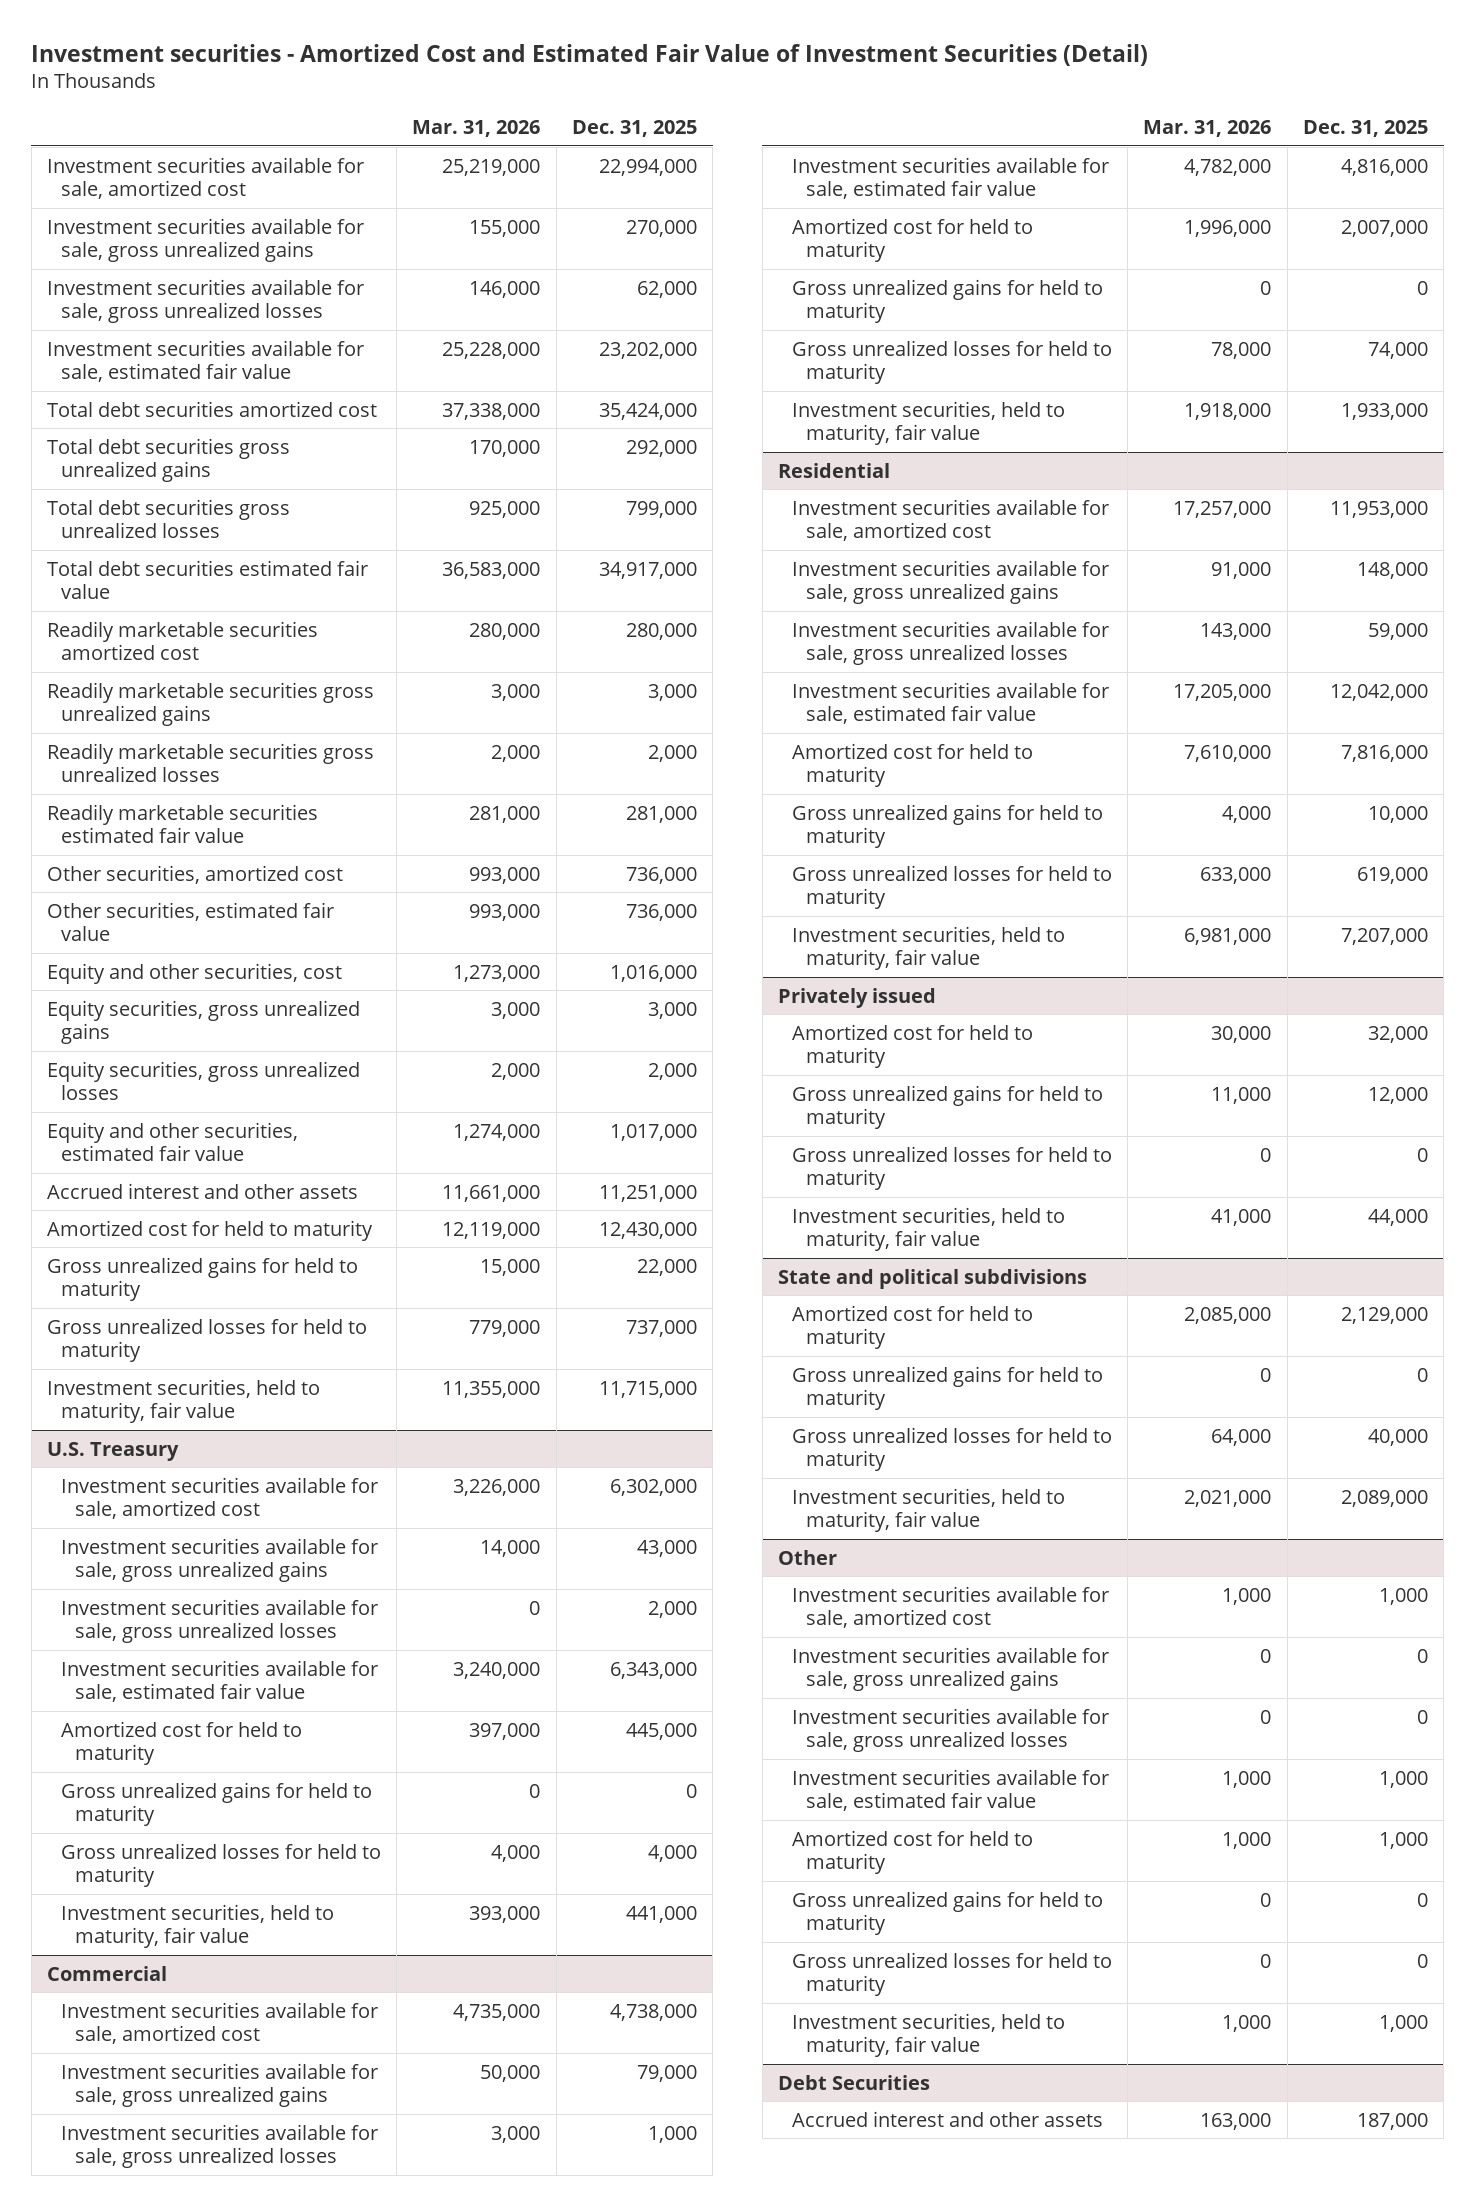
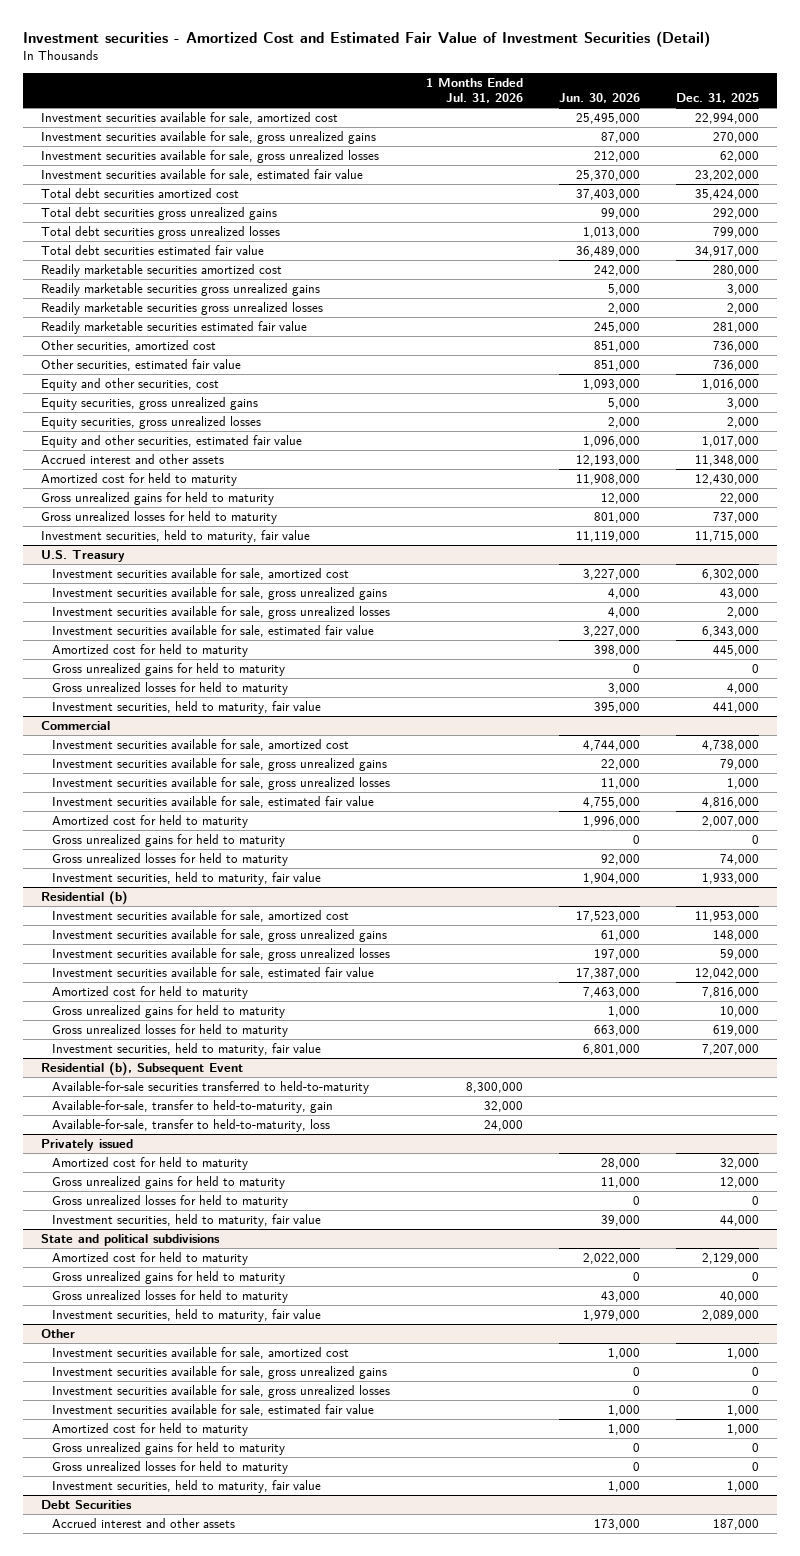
[412,119,541,137] Mar. 31, 2026 -> none
none -> [425,78,523,104] 1 Months Ended Jul. 31, 2026
none -> [558,93,640,104] Jun. 30, 2026
[598,1184,697,1202] 11,251,000 -> [694,454,759,466] 11,348,000
[777,462,890,478] Residential -> [40,890,128,905] Residential (b)
none -> [40,1061,243,1076] Residential (b), Subsequent Event
none -> [51,1080,369,1094] Available-for-sale securities transferred to held-to-maturity
none -> [51,1099,333,1113] Available-for-sale, transfer to held-to-maturity, gain
none -> [51,1118,330,1132] Available-for-sale, transfer to held-to-maturity, loss

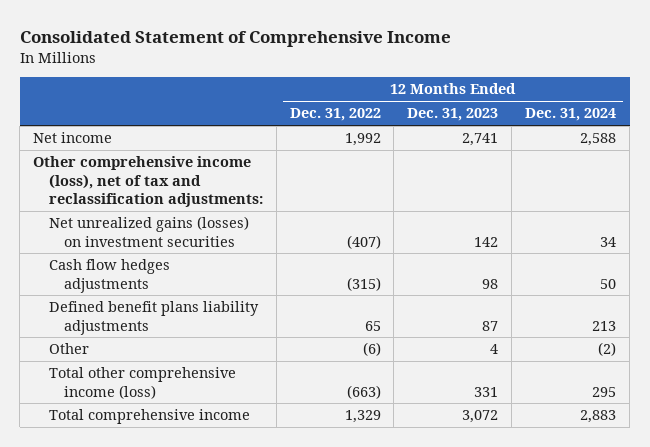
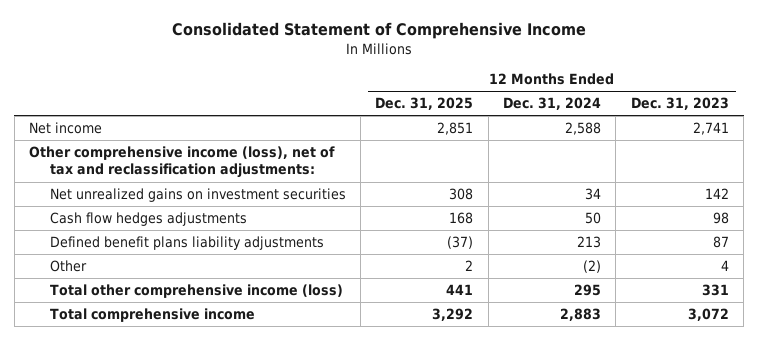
[289,108,381,122] Dec. 31, 2022 -> none
none -> [375,97,474,111] Dec. 31, 2025
[48,216,249,247] Net unrealized gains (losses) on investment securities -> [49,188,346,203] Net unrealized gains on investment securities

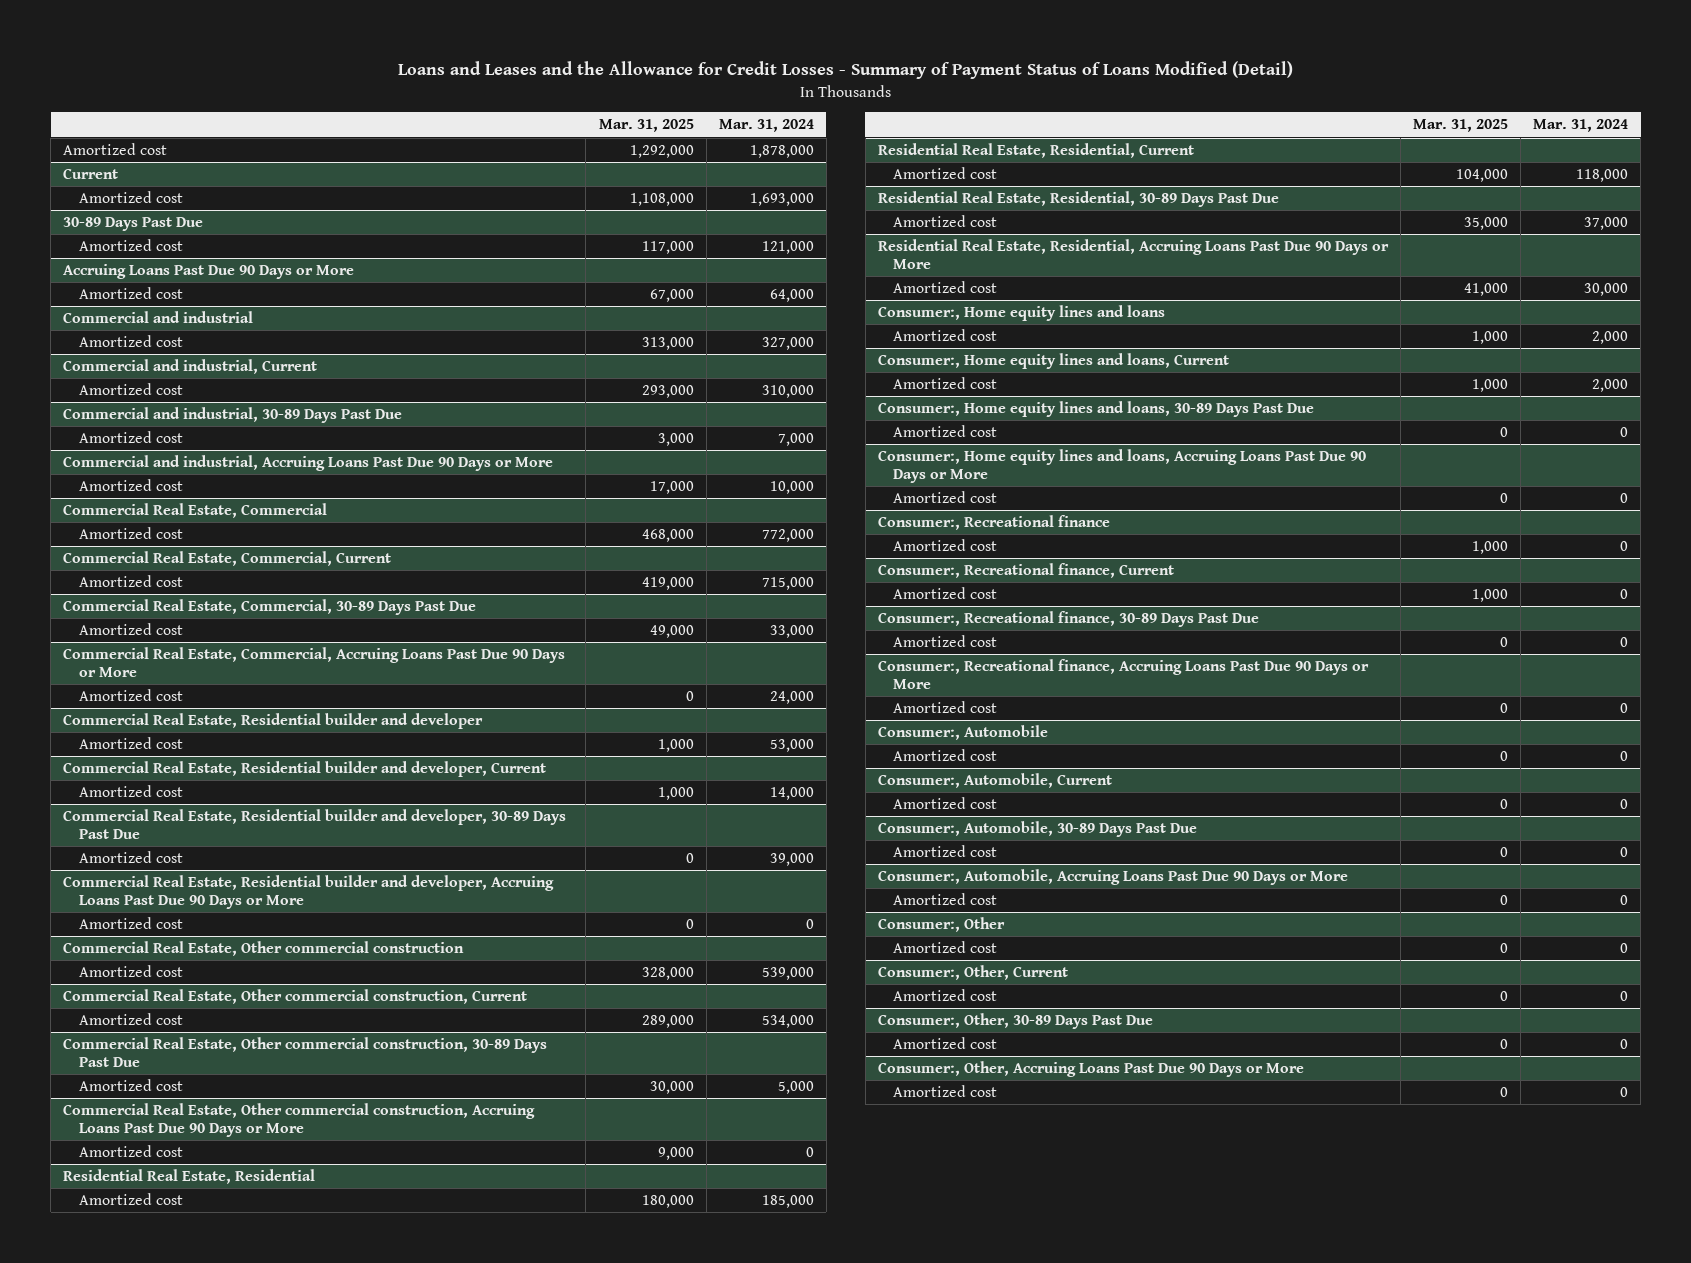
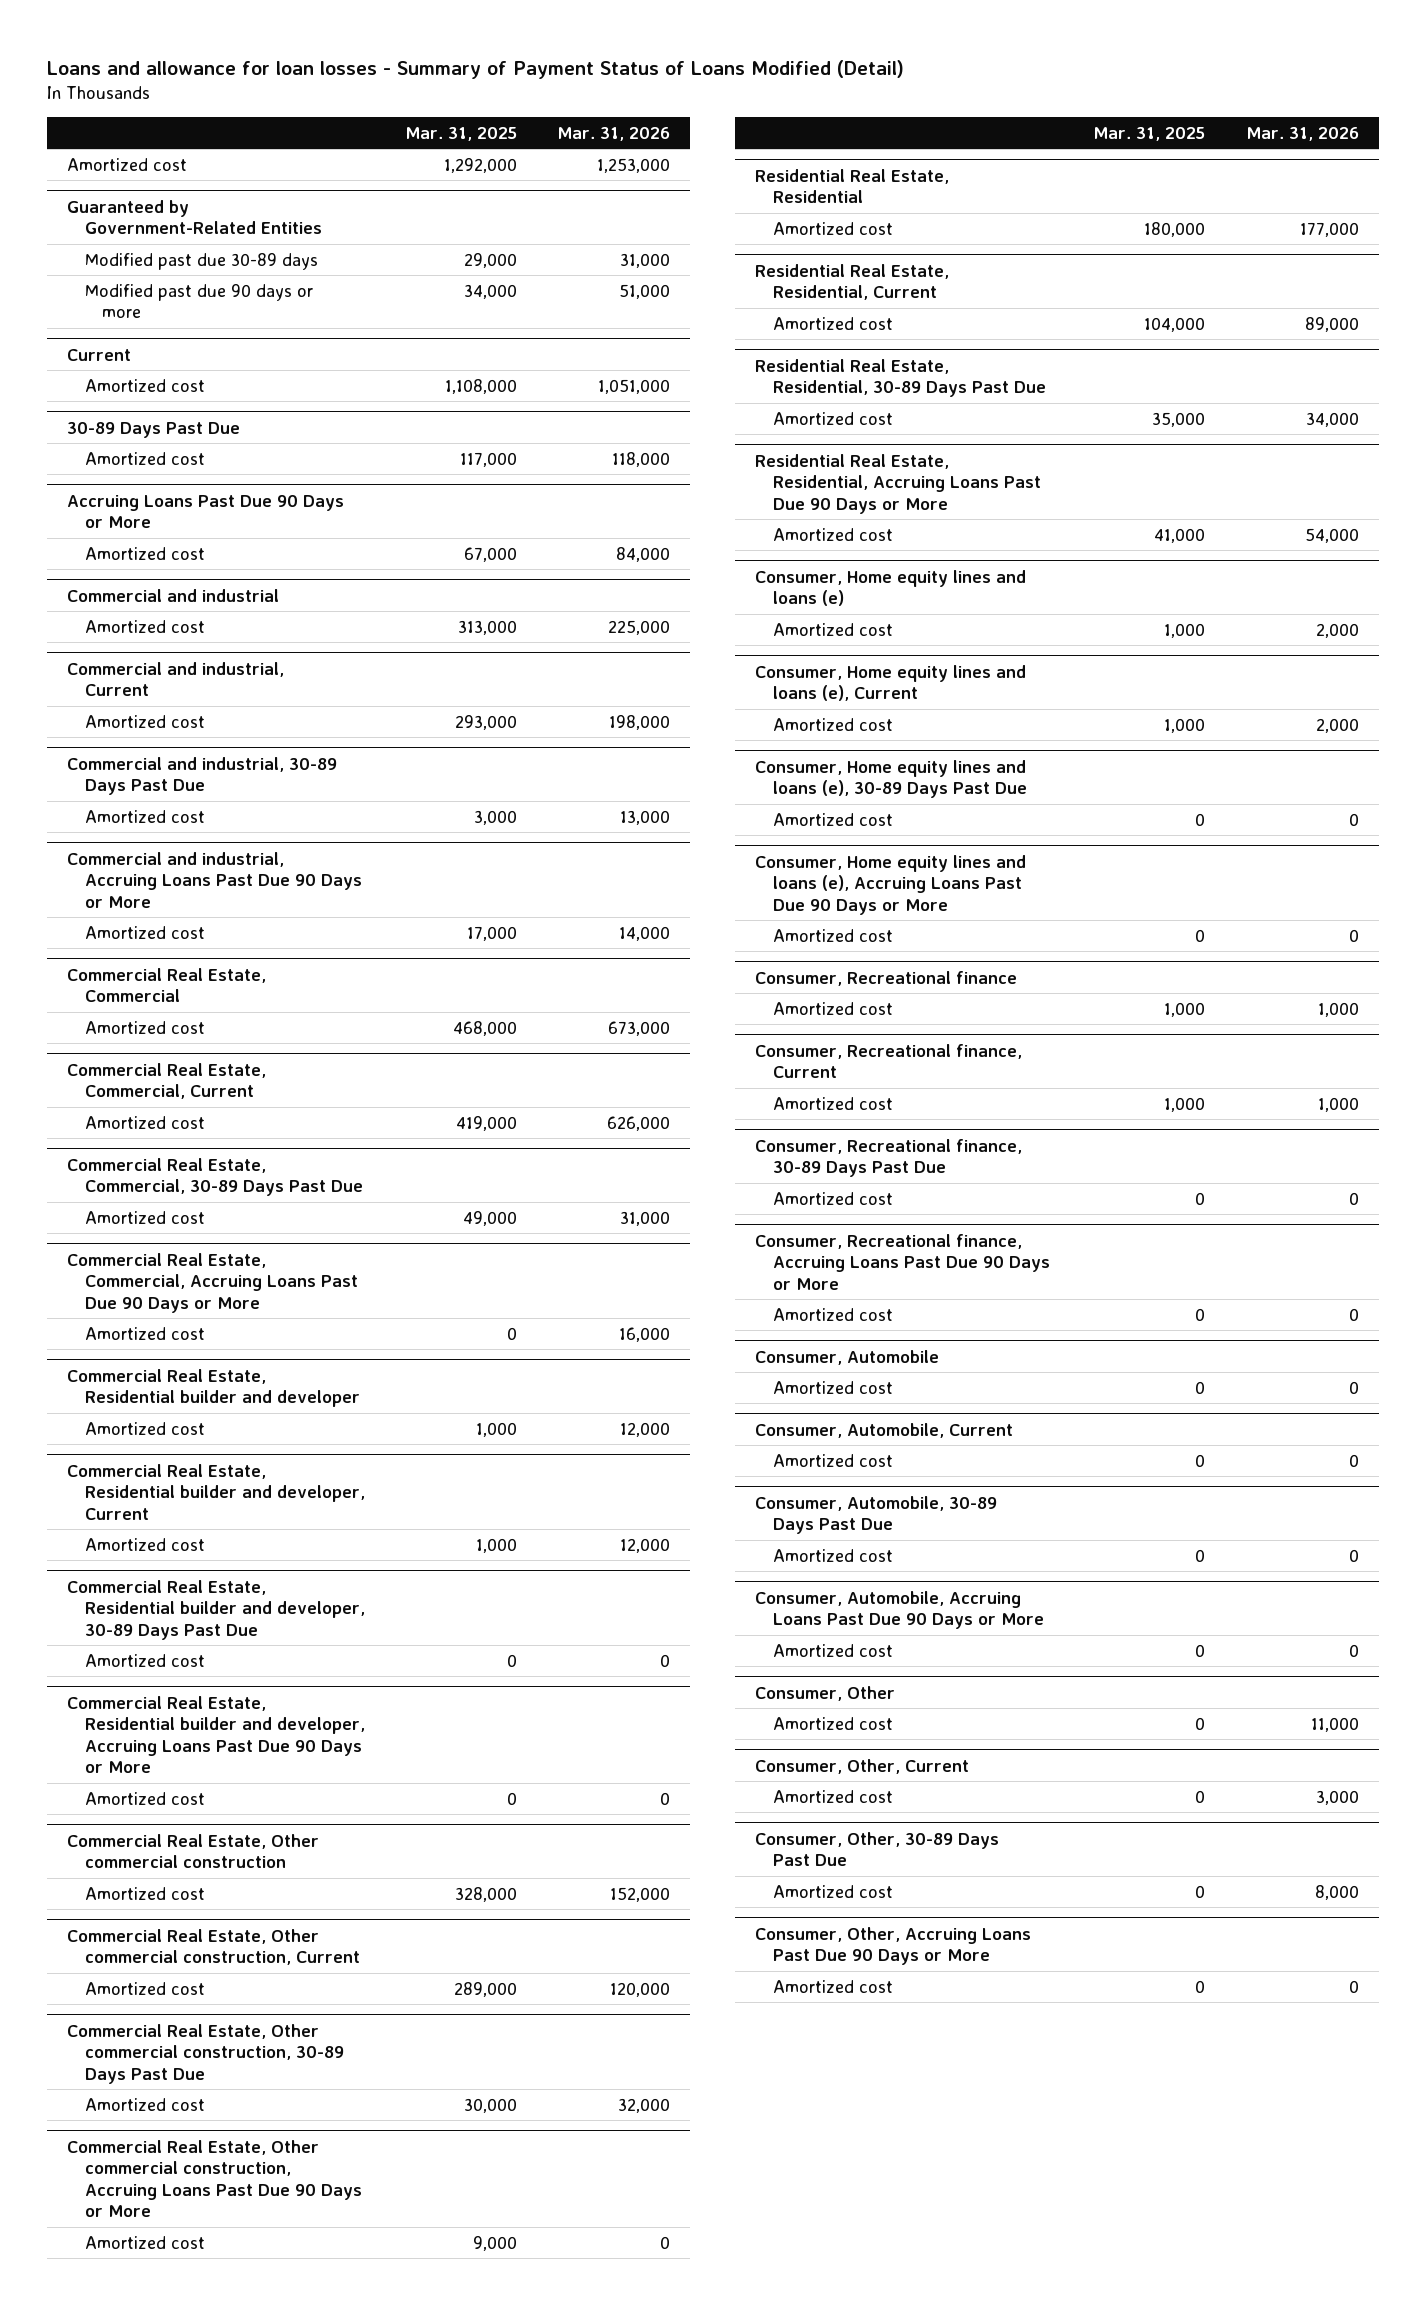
[397,61,1293,80] Loans and Leases and the Allowance for Credit Losses - Summary of Payment Status of Loans Modified (Detail) -> [46,59,904,79] Loans and allowance for loan losses - Summary of Payment Status of Loans Modified (Detail)
[718,119,814,133] Mar. 31, 2024 -> none
none -> [557,126,671,141] Mar. 31, 2026
none -> [66,199,322,235] Guaranteed by Government-Related Entities
none -> [84,252,318,270] Modified past due 30-89 days
none -> [84,283,313,319] Modified past due 90 days or more
[877,305,1165,322] Consumer:, Home equity lines and loans -> [755,569,1027,607] Consumer, Home equity lines and loans (e)
[877,353,1229,370] Consumer:, Home equity lines and loans, Current -> [755,664,1027,702] Consumer, Home equity lines and loans (e), Current
[877,401,1314,418] Consumer:, Home equity lines and loans, 30-89 Days Past Due -> [755,759,1028,799] Consumer, Home equity lines and loans (e), 30-89 Days Past Due
[877,449,1366,484] Consumer:, Home equity lines and loans, Accruing Loans Past Due 90 Days or More -> [755,854,1027,915] Consumer, Home equity lines and loans (e), Accruing Loans Past Due 90 Days or More
[877,515,1110,531] Consumer:, Recreational finance -> [755,970,1018,986] Consumer, Recreational finance
[877,563,1174,579] Consumer:, Recreational finance, Current -> [755,1043,1023,1079] Consumer, Recreational finance, Current
[877,611,1259,628] Consumer:, Recreational finance, 30-89 Days Past Due -> [755,1138,1023,1178] Consumer, Recreational finance, 30-89 Days Past Due
[877,659,1369,690] Consumer:, Recreational finance, Accruing Loans Past Due 90 Days or More -> [755,1233,1051,1290] Consumer, Recreational finance, Accruing Loans Past Due 90 Days or More
[877,725,1048,741] Consumer:, Automobile -> [755,1349,940,1365] Consumer, Automobile
[877,773,1112,789] Consumer:, Automobile, Current -> [755,1422,1014,1438] Consumer, Automobile, Current
[877,821,1197,838] Consumer:, Automobile, 30-89 Days Past Due -> [755,1495,998,1535] Consumer, Automobile, 30-89 Days Past Due
[877,869,1348,886] Consumer:, Automobile, Accruing Loans Past Due 90 Days or More -> [755,1590,1045,1630] Consumer, Automobile, Accruing Loans Past Due 90 Days or More
[877,917,1005,933] Consumer:, Other -> [755,1685,896,1701] Consumer, Other
[877,965,1068,981] Consumer:, Other, Current -> [755,1758,970,1774] Consumer, Other, Current
[877,1013,1153,1030] Consumer:, Other, 30-89 Days Past Due -> [755,1831,1000,1867] Consumer, Other, 30-89 Days Past Due
[877,1061,1304,1078] Consumer:, Other, Accruing Loans Past Due 90 Days or More -> [755,1926,1032,1966] Consumer, Other, Accruing Loans Past Due 90 Days or More

